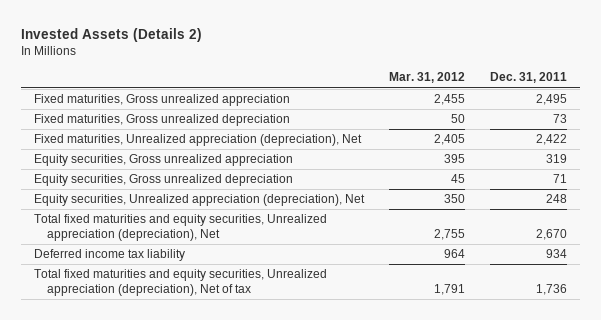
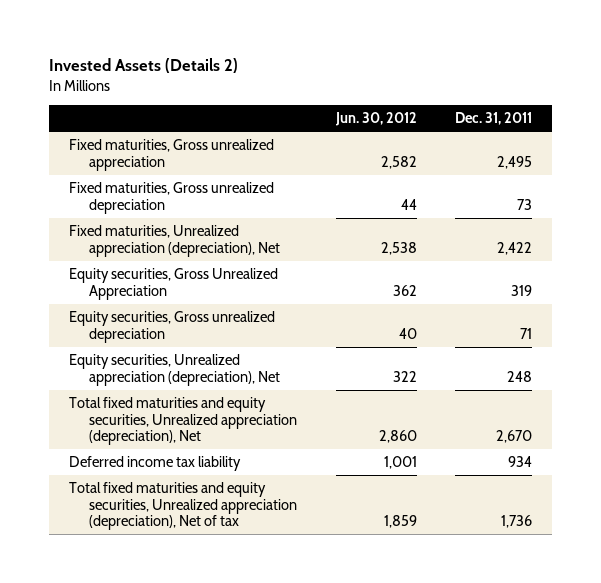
[388,72,465,84] Mar. 31, 2012 -> none
none -> [334,112,417,127] Jun. 30, 2012
[33,154,293,167] Equity securities, Gross unrealized appreciation -> [68,268,278,300] Equity securities, Gross Unrealized Appreciation

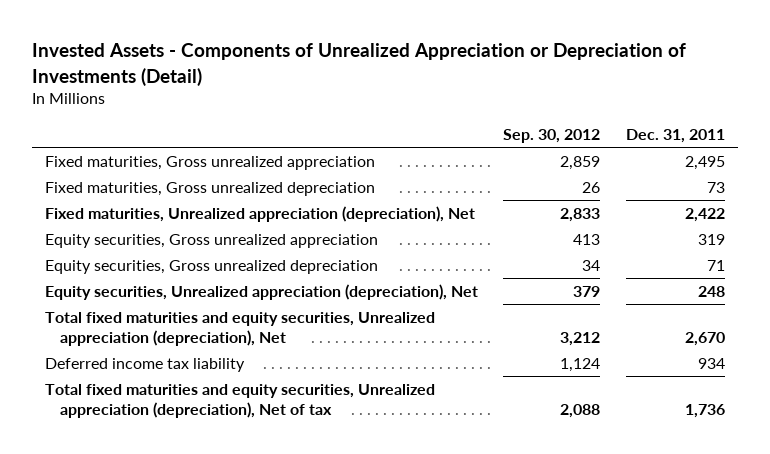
[49,58,239,74] Invested Assets (Details 2) -> [32,43,687,86] Invested Assets - Components of Unrealized Appreciation or Depreciation of Investments (Detail)
[334,112,417,127] Jun. 30, 2012 -> none
none -> [503,128,601,143] Sep. 30, 2012
[68,268,278,300] Equity securities, Gross Unrealized Appreciation -> [45,234,379,249] Equity securities, Gross unrealized appreciation

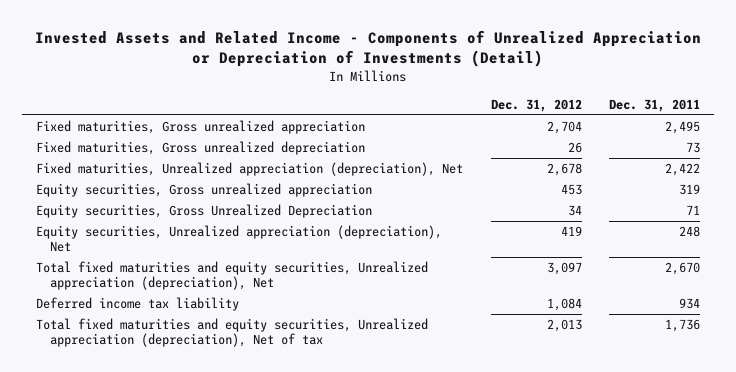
[32,43,687,86] Invested Assets - Components of Unrealized Appreciation or Depreciation of Investments (Detail) -> [35,29,702,67] Invested Assets and Related Income - Components of Unrealized Appreciation or Depreciation of Investments (Detail)
[503,128,601,143] Sep. 30, 2012 -> none
none -> [490,98,582,112] Dec. 31, 2012
[45,260,379,275] Equity securities, Gross unrealized depreciation -> [35,203,372,218] Equity securities, Gross Unrealized Depreciation

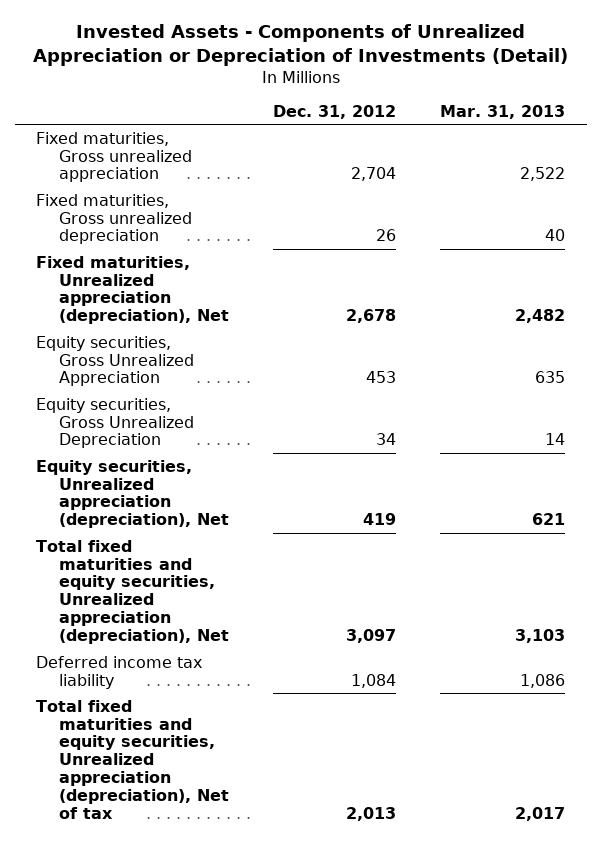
[35,29,702,67] Invested Assets and Related Income - Components of Unrealized Appreciation or Depreciation of Investments (Detail) -> [32,24,568,67] Invested Assets - Components of Unrealized Appreciation or Depreciation of Investments (Detail)
[609,98,701,112] Dec. 31, 2011 -> none
none -> [439,104,565,119] Mar. 31, 2013
[35,182,372,197] Equity securities, Gross unrealized appreciation -> [36,335,195,387] Equity securities, Gross Unrealized Appreciation

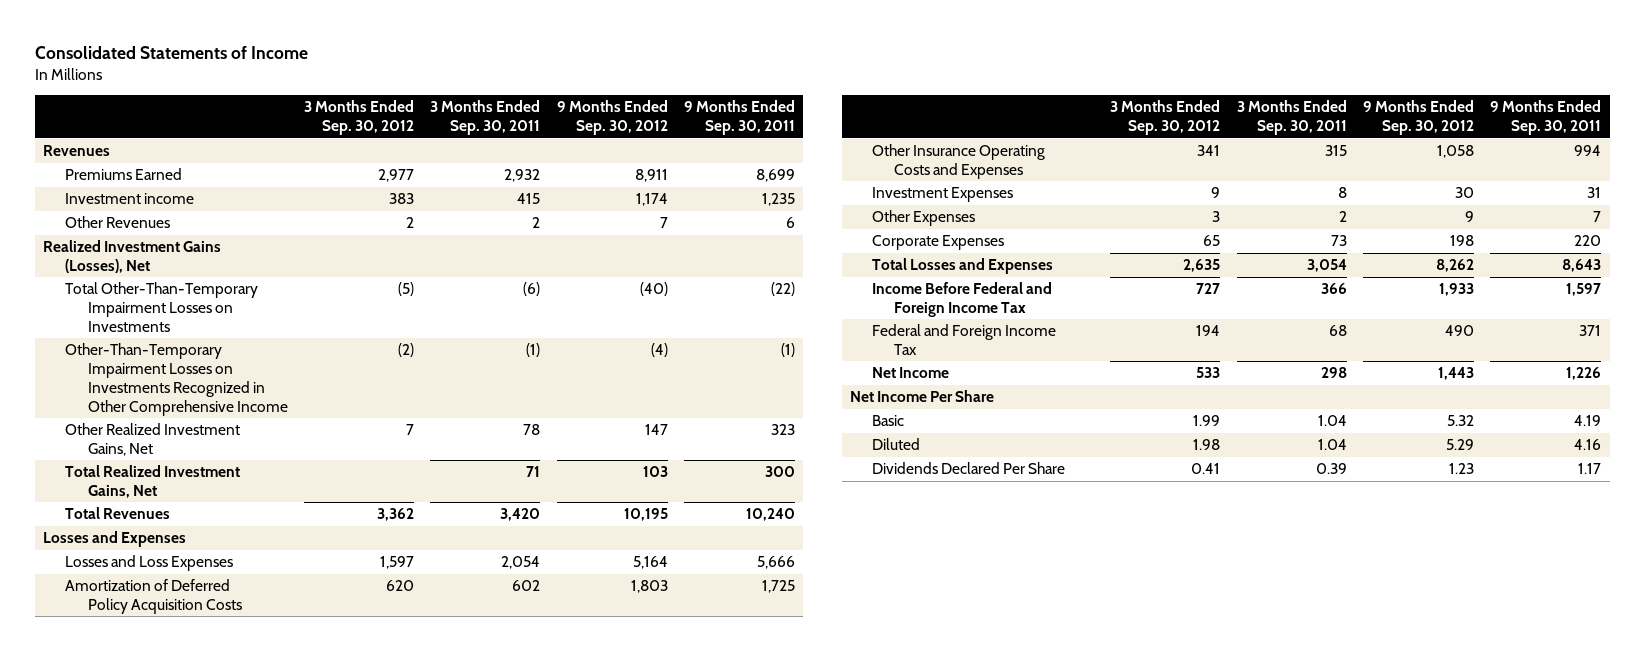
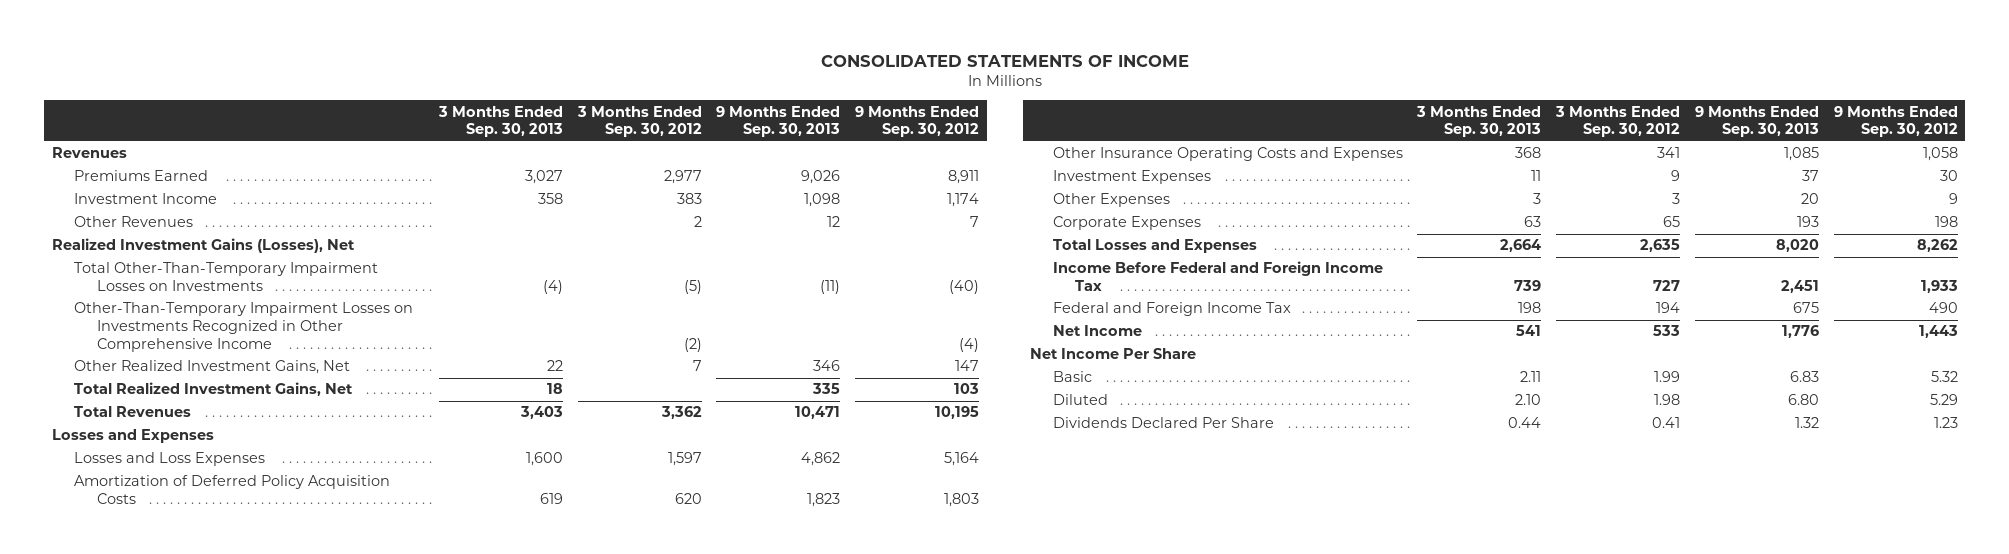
[35,46,309,60] Consolidated Statements of Income -> [820,54,1189,67] CONSOLIDATED STATEMENTS OF INCOME
[430,100,541,136] 3 Months Ended Sep. 30, 2011 -> none
[684,100,796,136] 9 Months Ended Sep. 30, 2011 -> none
none -> [438,105,564,138] 3 Months Ended Sep. 30, 2013
none -> [716,105,841,138] 9 Months Ended Sep. 30, 2013
[65,193,195,205] Investment income -> [74,193,218,205] Investment Income

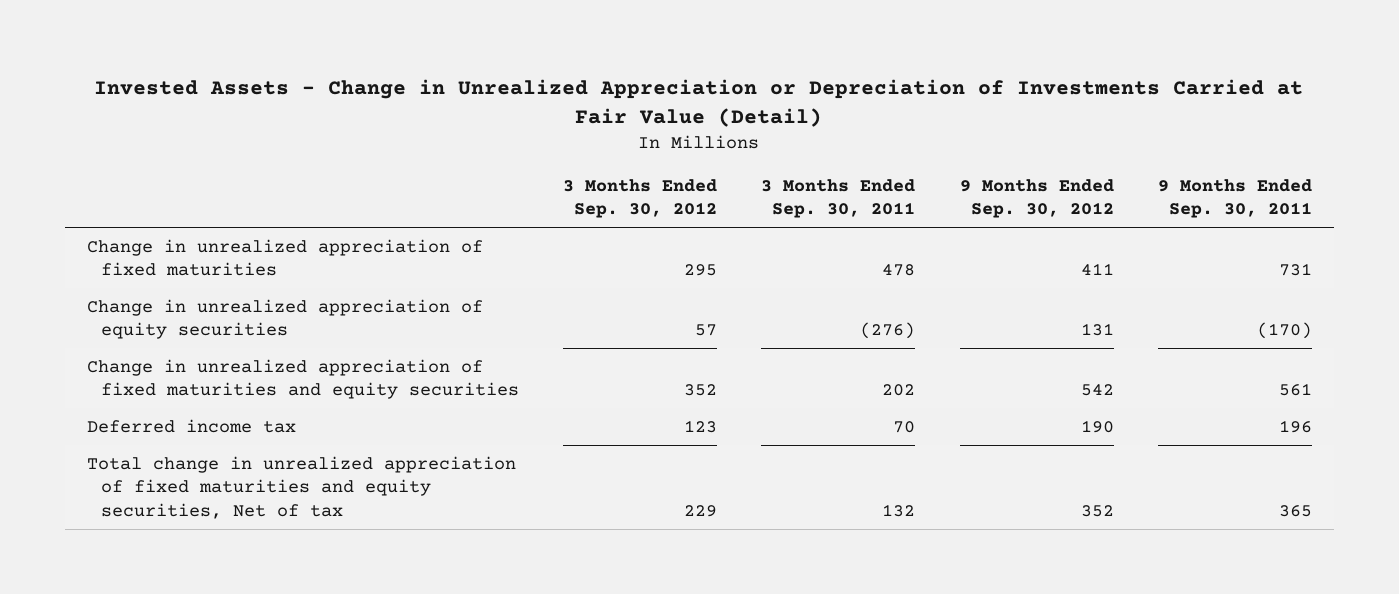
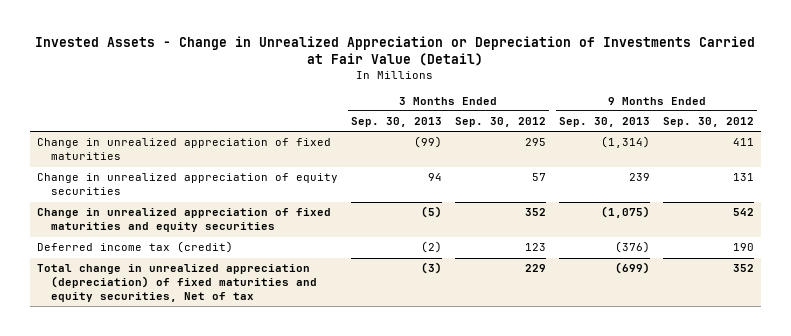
[761,178,916,219] 3 Months Ended Sep. 30, 2011 -> none
[1157,178,1312,219] 9 Months Ended Sep. 30, 2011 -> none
none -> [350,117,442,128] Sep. 30, 2013
none -> [559,117,651,128] Sep. 30, 2013
[86,418,296,433] Deferred income tax -> [36,241,233,254] Deferred income tax (credit)
[86,455,516,519] Total change in unrealized appreciation of fixed maturities and equity securities, Net of tax -> [36,264,318,303] Total change in unrealized appreciation (depreciation) of fixed maturities and equity securities, Net of tax

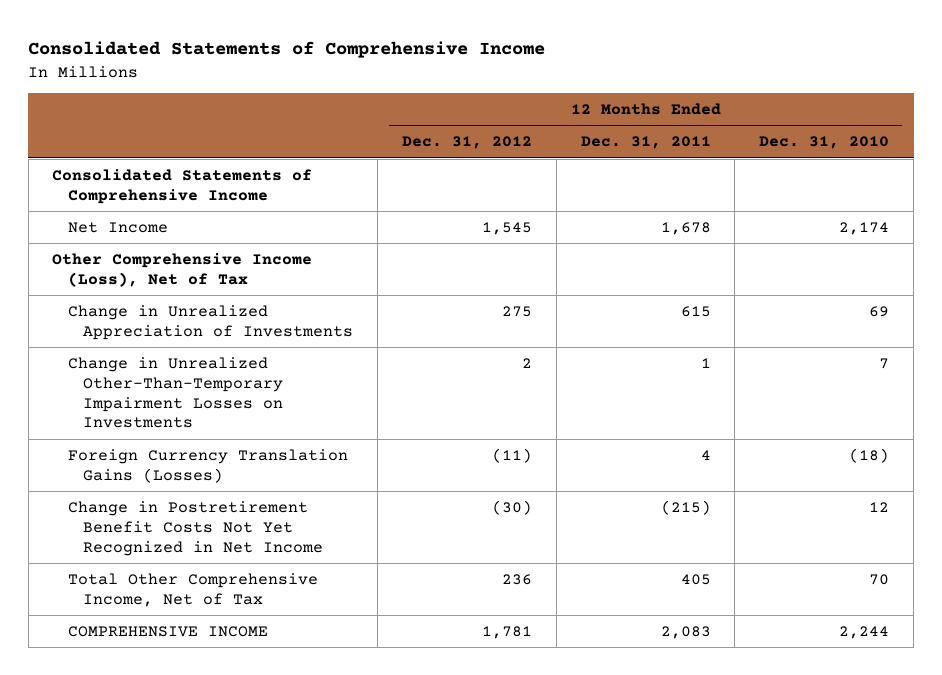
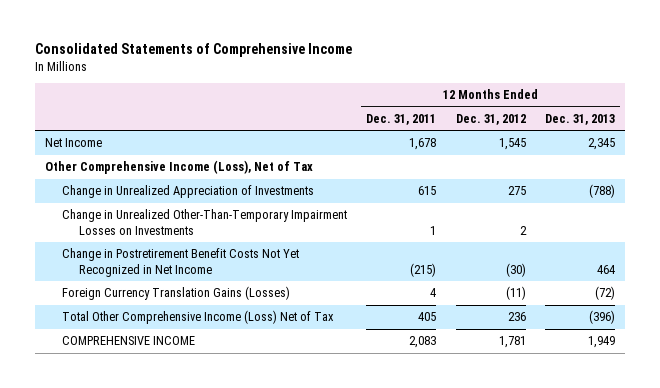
[759,136,890,150] Dec. 31, 2010 -> none
none -> [544,113,615,125] Dec. 31, 2013
[52,168,313,204] Consolidated Statements of Comprehensive Income -> none
[67,448,348,483] Foreign Currency Translation Gains (Losses) -> [61,286,290,301] Foreign Currency Translation Gains (Losses)
[67,572,318,607] Total Other Comprehensive Income, Net of Tax -> [61,310,334,325] Total Other Comprehensive Income (Loss) Net of Tax

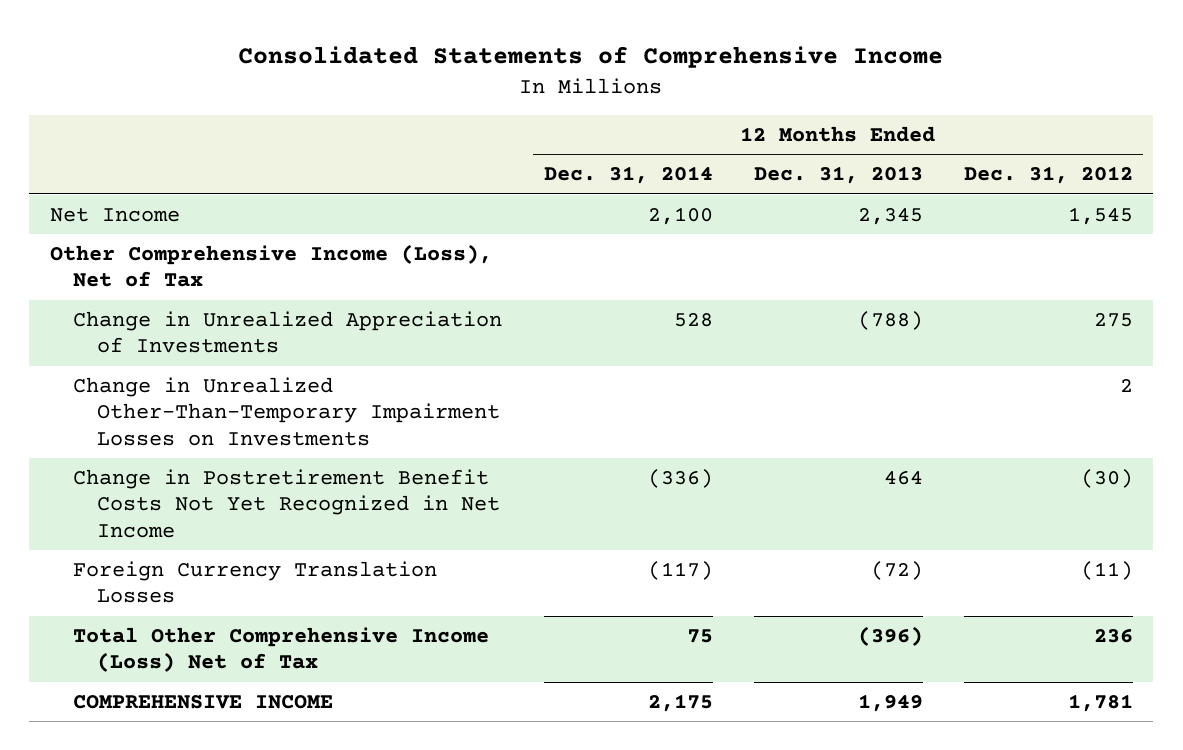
[366,113,437,125] Dec. 31, 2011 -> none
none -> [543,166,713,185] Dec. 31, 2014
[61,286,290,301] Foreign Currency Translation Gains (Losses) -> [73,561,438,604] Foreign Currency Translation Losses

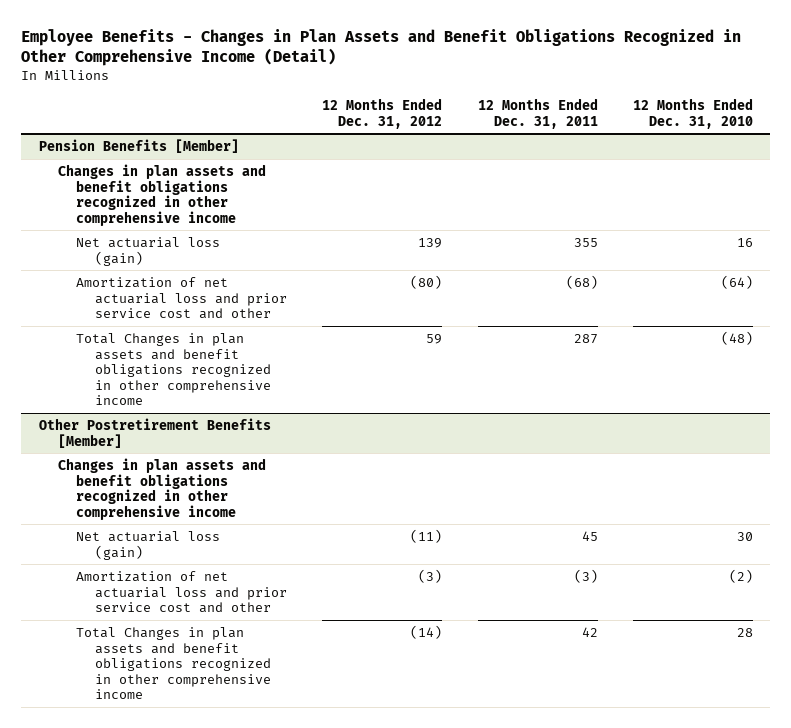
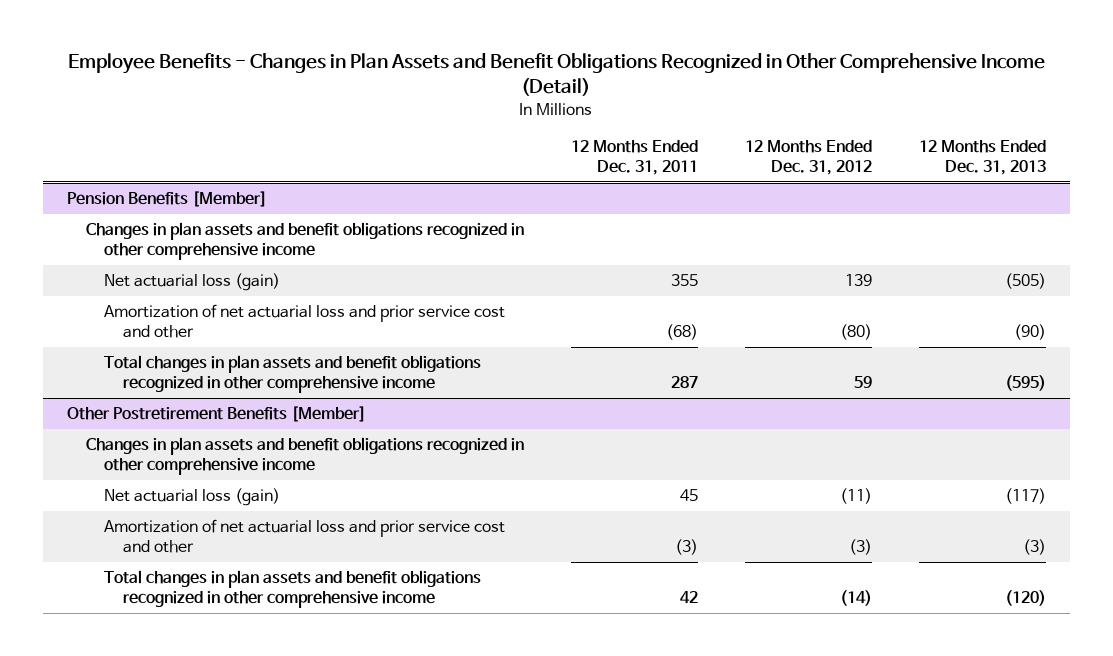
[632,98,753,129] 12 Months Ended Dec. 31, 2010 -> none
none -> [919,139,1047,176] 12 Months Ended Dec. 31, 2013
[76,332,272,406] Total Changes in plan assets and benefit obligations recognized in other comprehensive income -> [104,355,482,394] Total changes in plan assets and benefit obligations recognized in other comprehensive income
[76,626,272,700] Total Changes in plan assets and benefit obligations recognized in other comprehensive income -> [104,570,482,609] Total changes in plan assets and benefit obligations recognized in other comprehensive income

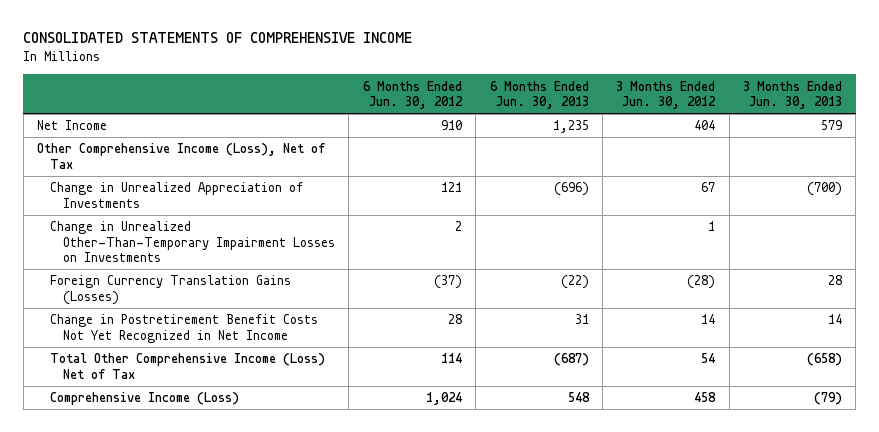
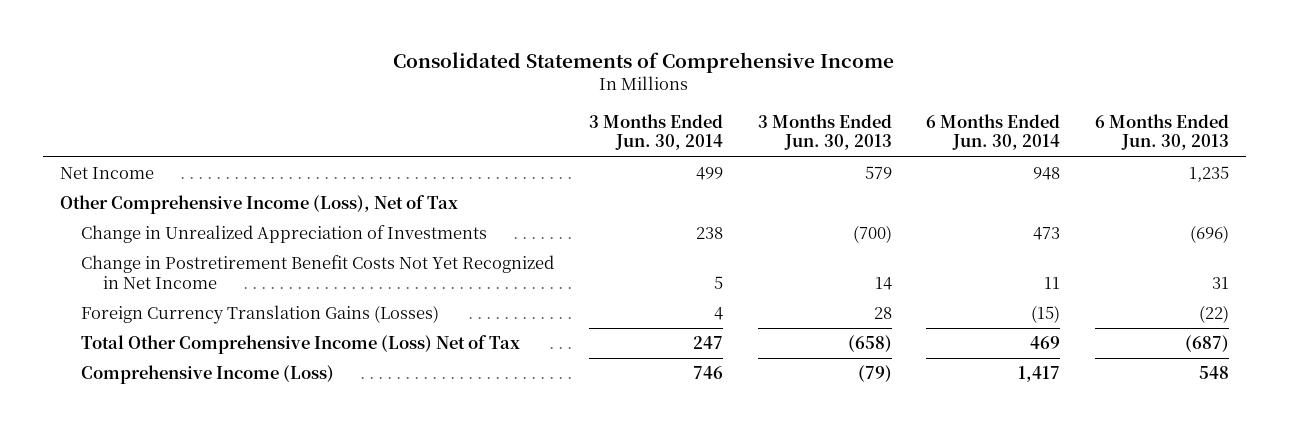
[23,32,413,44] CONSOLIDATED STATEMENTS OF COMPREHENSIVE INCOME -> [393,52,895,74] Consolidated Statements of Comprehensive Income
[362,80,463,110] 6 Months Ended Jun. 30, 2012 -> none
[616,80,717,110] 3 Months Ended Jun. 30, 2012 -> none
none -> [588,113,723,151] 3 Months Ended Jun. 30, 2014
none -> [926,113,1061,151] 6 Months Ended Jun. 30, 2014
[49,221,336,263] Change in Unrealized Other-Than-Temporary Impairment Losses on Investments -> none
[49,275,291,305] Foreign Currency Translation Gains (Losses) -> [81,305,440,325] Foreign Currency Translation Gains (Losses)

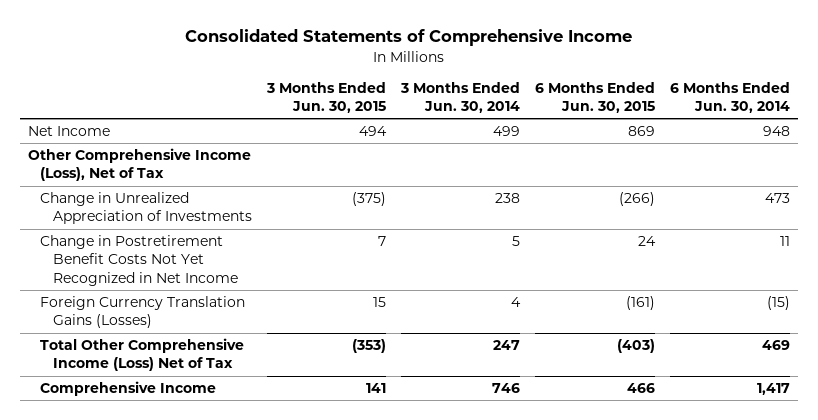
[757,113,892,151] 3 Months Ended Jun. 30, 2013 -> none
[1094,113,1229,151] 6 Months Ended Jun. 30, 2013 -> none
none -> [265,81,386,114] 3 Months Ended Jun. 30, 2015
none -> [535,81,656,114] 6 Months Ended Jun. 30, 2015
[81,365,335,385] Comprehensive Income (Loss) -> [40,381,217,397] Comprehensive Income

